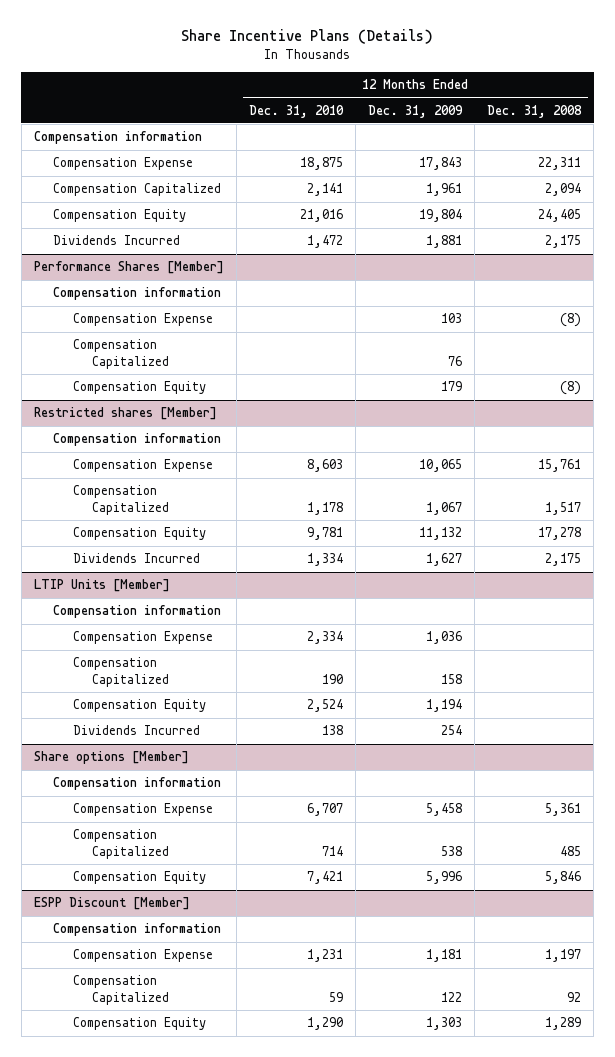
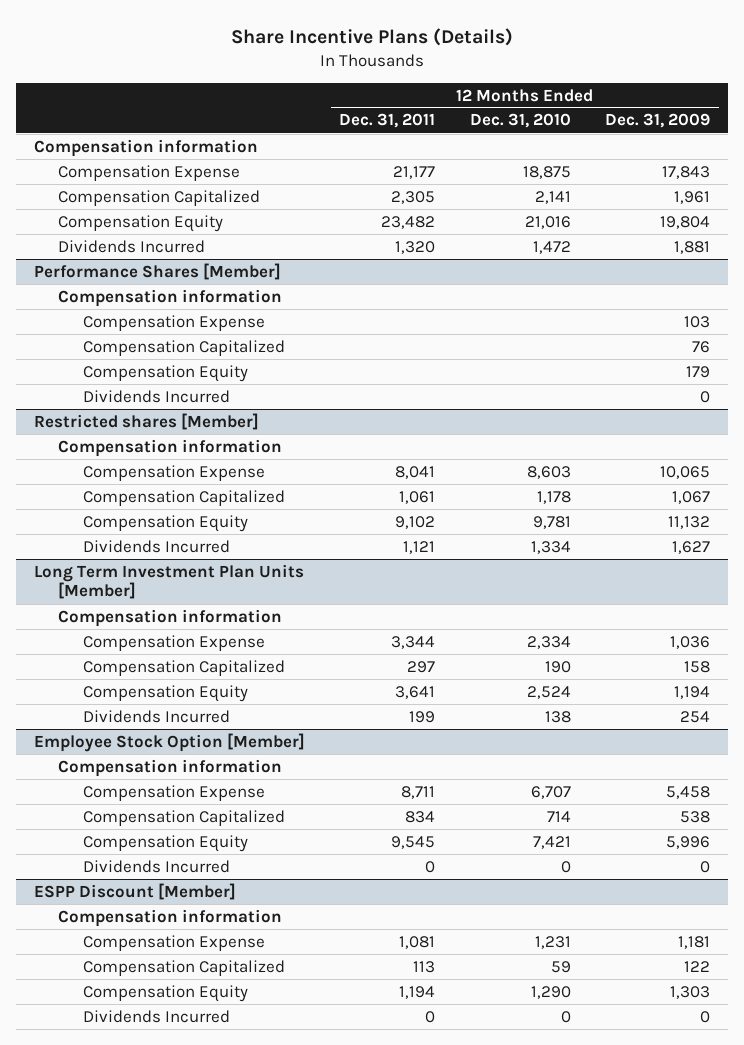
[487,104,583,118] Dec. 31, 2008 -> none
none -> [339,113,436,129] Dec. 31, 2011
none -> [83,389,231,403] Dividends Incurred
[33,579,170,593] LTIP Units [Member] -> none
none -> [33,563,304,600] Long Term Investment Plan Units [Member]
[33,751,189,765] Share options [Member] -> none
none -> [33,732,305,752] Employee Stock Option [Member]
none -> [83,859,231,873] Dividends Incurred
none -> [83,1009,231,1023] Dividends Incurred

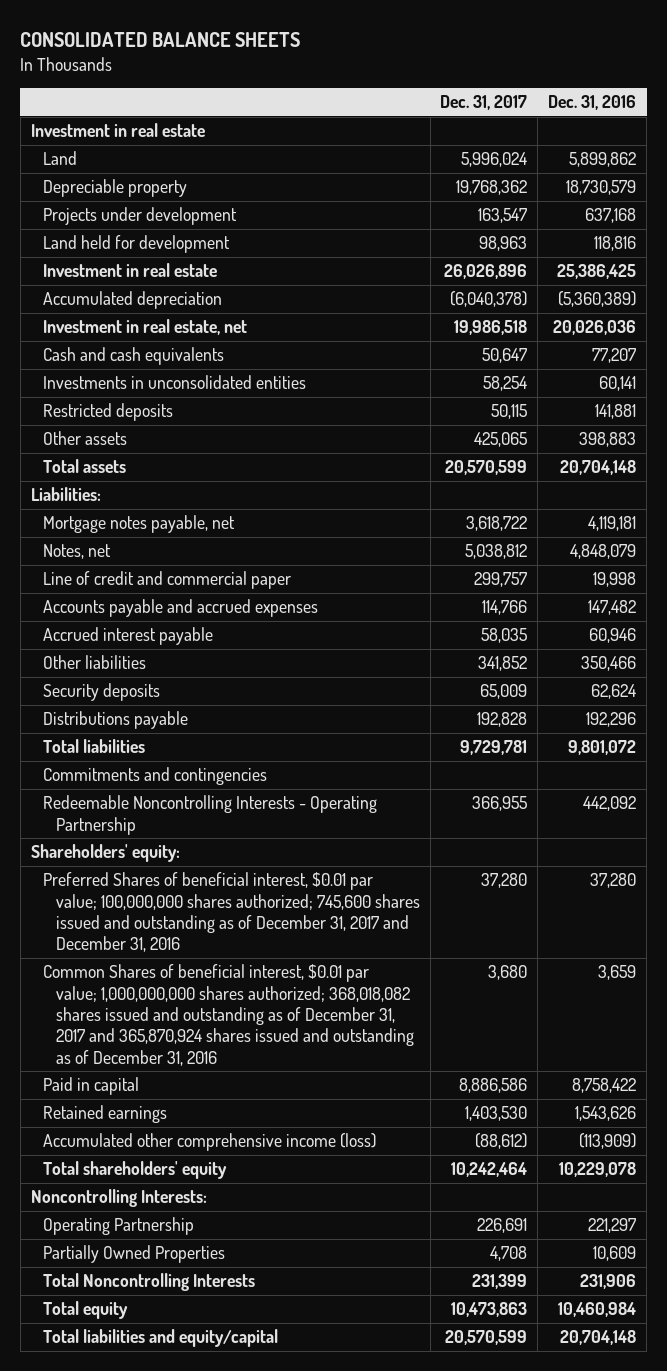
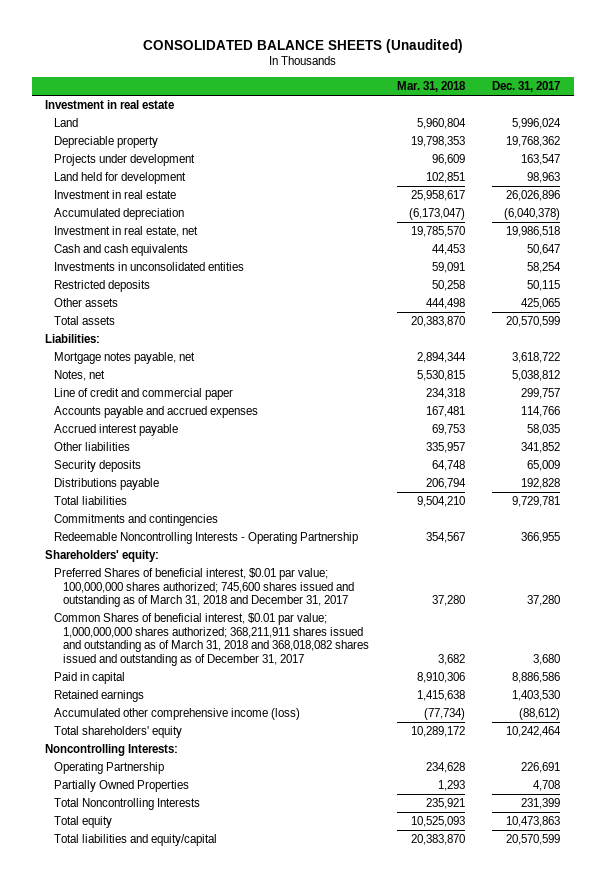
[20,32,301,48] CONSOLIDATED BALANCE SHEETS -> [142,38,463,53] CONSOLIDATED BALANCE SHEETS (Unaudited)
[548,95,637,111] Dec. 31, 2016 -> none
none -> [396,81,466,93] Mar. 31, 2018
[43,872,420,953] Preferred Shares of beneficial interest, $0.01 par value; 100,000,000 shares authorized; 745,600 shares issued and outstanding as of December 31, 2017 and December 31, 2016 -> [54,568,355,608] Preferred Shares of beneficial interest, $0.01 par value; 100,000,000 shares authorized; 745,600 shares issued and outstanding as of March 31, 2018 and December 31, 2017
[43,964,414,1066] Common Shares of beneficial interest, $0.01 par value; 1,000,000,000 shares authorized; 368,018,082 shares issued and outstanding as of December 31, 2017 and 365,870,924 shares issued and outstanding as of December 31, 2016 -> [54,613,370,667] Common Shares of beneficial interest, $0.01 par value; 1,000,000,000 shares authorized; 368,211,911 shares issued and outstanding as of March 31, 2018 and 368,018,082 shares issued and outstanding as of December 31, 2017

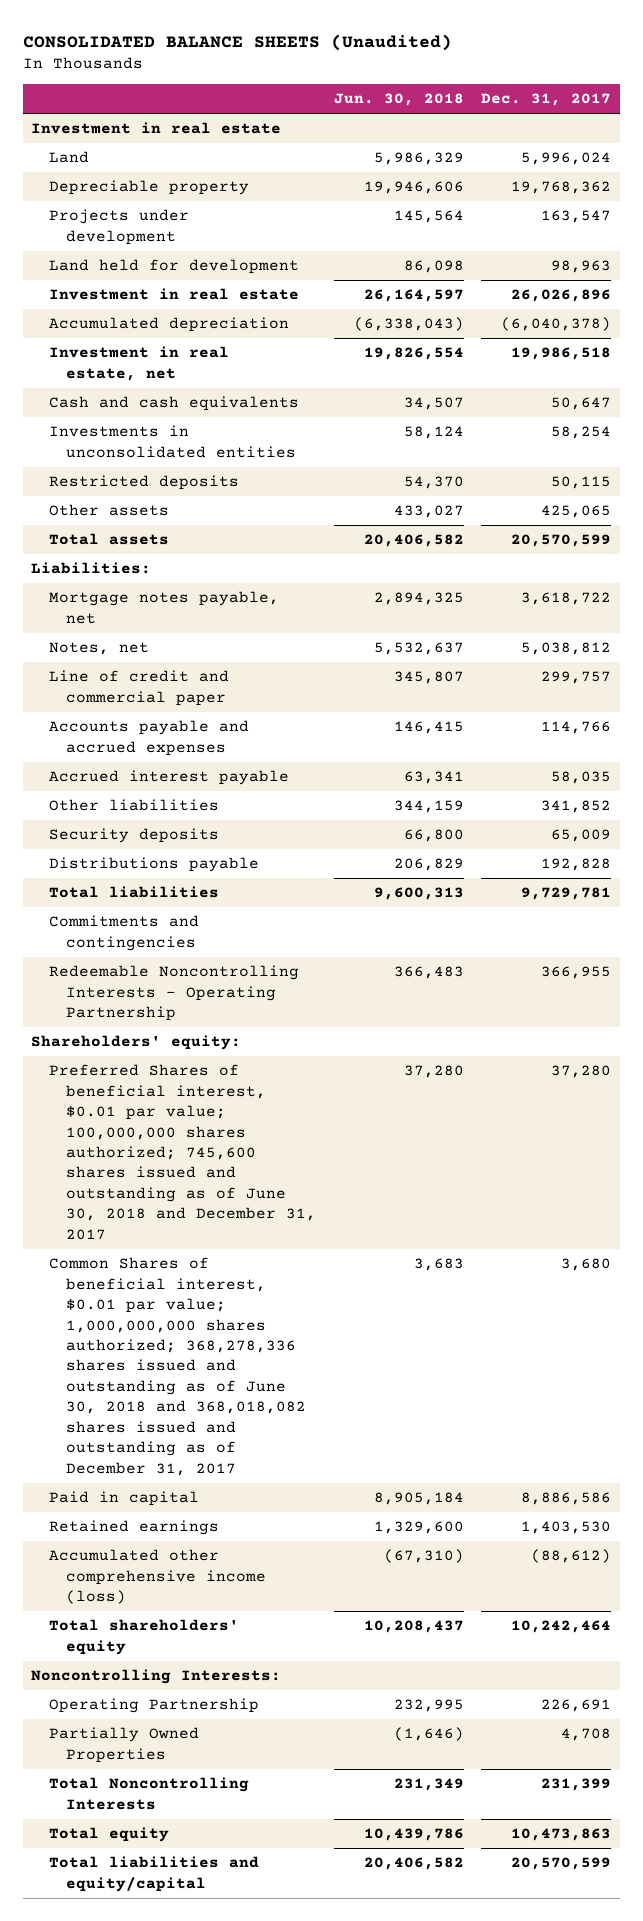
[396,81,466,93] Mar. 31, 2018 -> none
none -> [333,93,464,107] Jun. 30, 2018
[54,568,355,608] Preferred Shares of beneficial interest, $0.01 par value; 100,000,000 shares authorized; 745,600 shares issued and outstanding as of March 31, 2018 and December 31, 2017 -> [48,1064,316,1240] Preferred Shares of beneficial interest, $0.01 par value; 100,000,000 shares authorized; 745,600 shares issued and outstanding as of June 30, 2018 and December 31, 2017
[54,613,370,667] Common Shares of beneficial interest, $0.01 par value; 1,000,000,000 shares authorized; 368,211,911 shares issued and outstanding as of March 31, 2018 and 368,018,082 shares issued and outstanding as of December 31, 2017 -> [48,1257,306,1476] Common Shares of beneficial interest, $0.01 par value; 1,000,000,000 shares authorized; 368,278,336 shares issued and outstanding as of June 30, 2018 and 368,018,082 shares issued and outstanding as of December 31, 2017

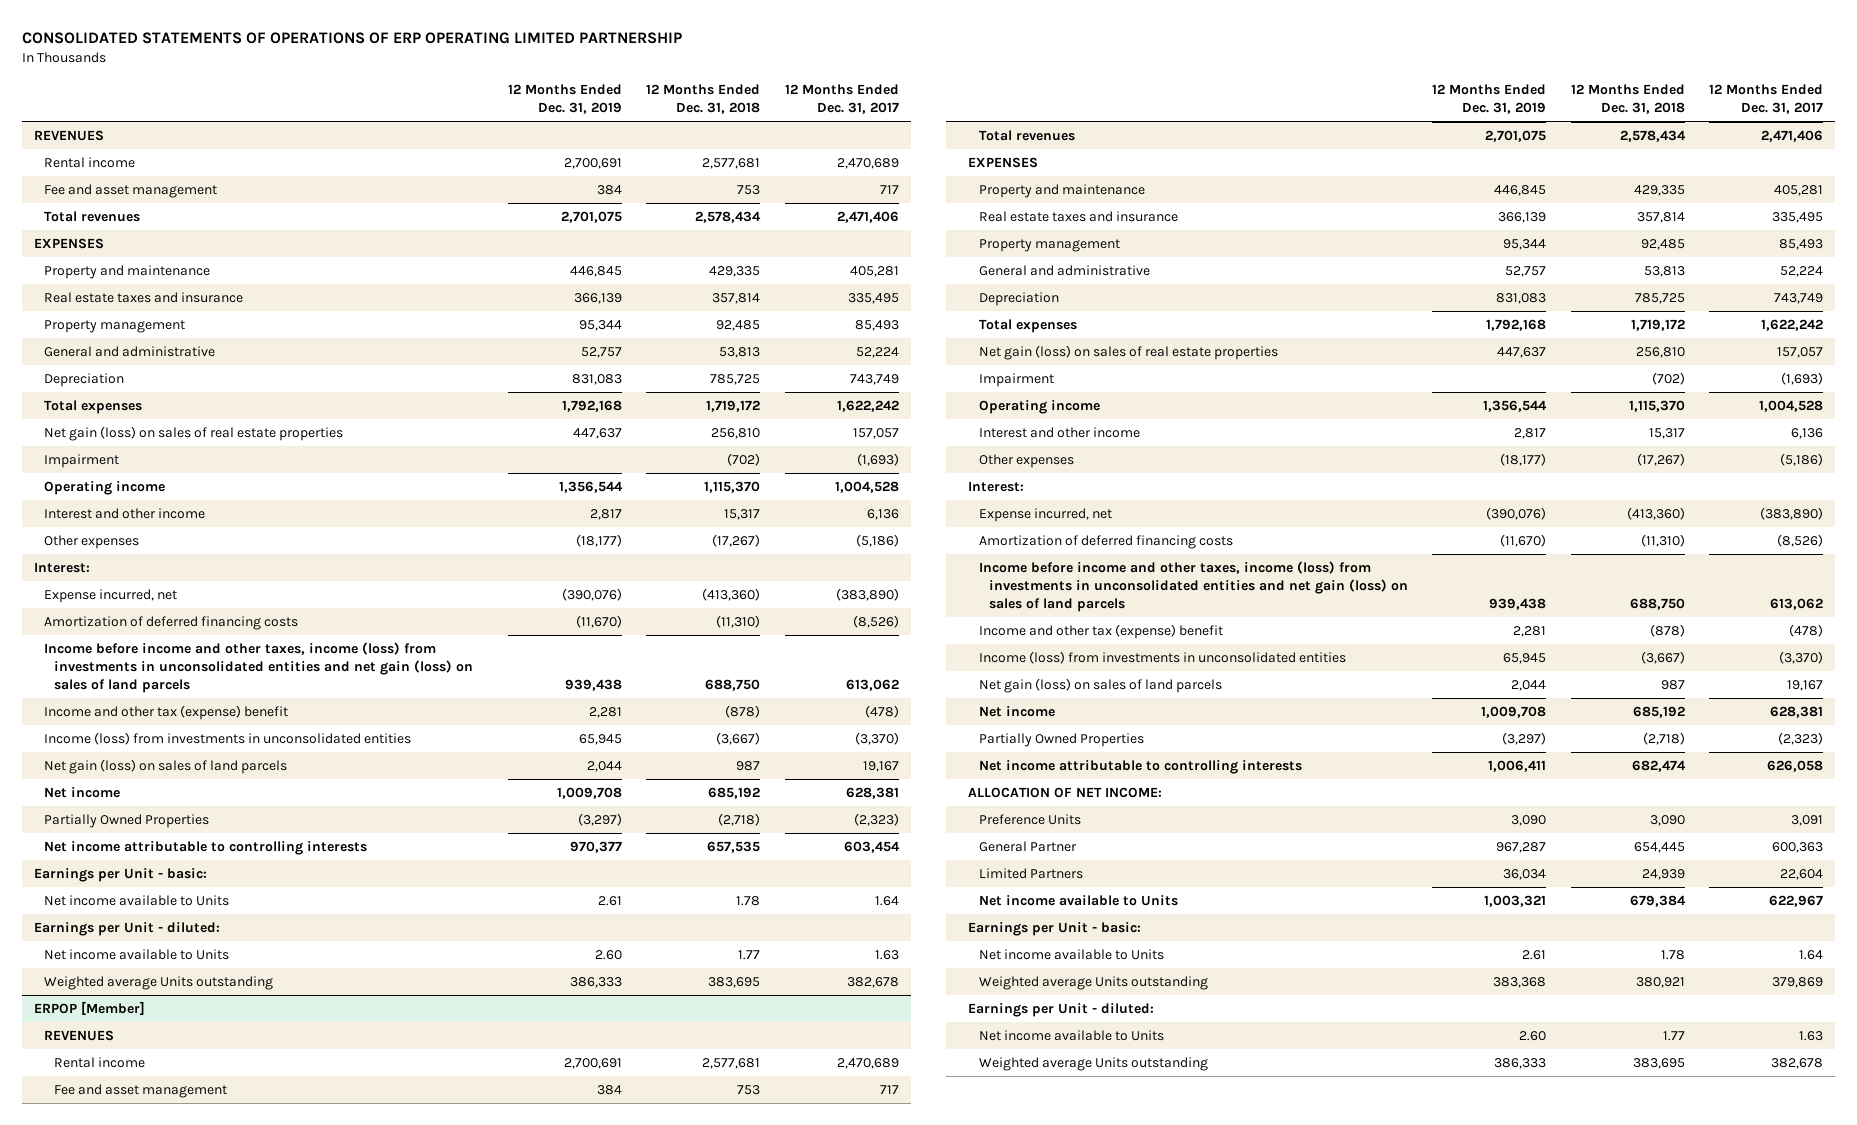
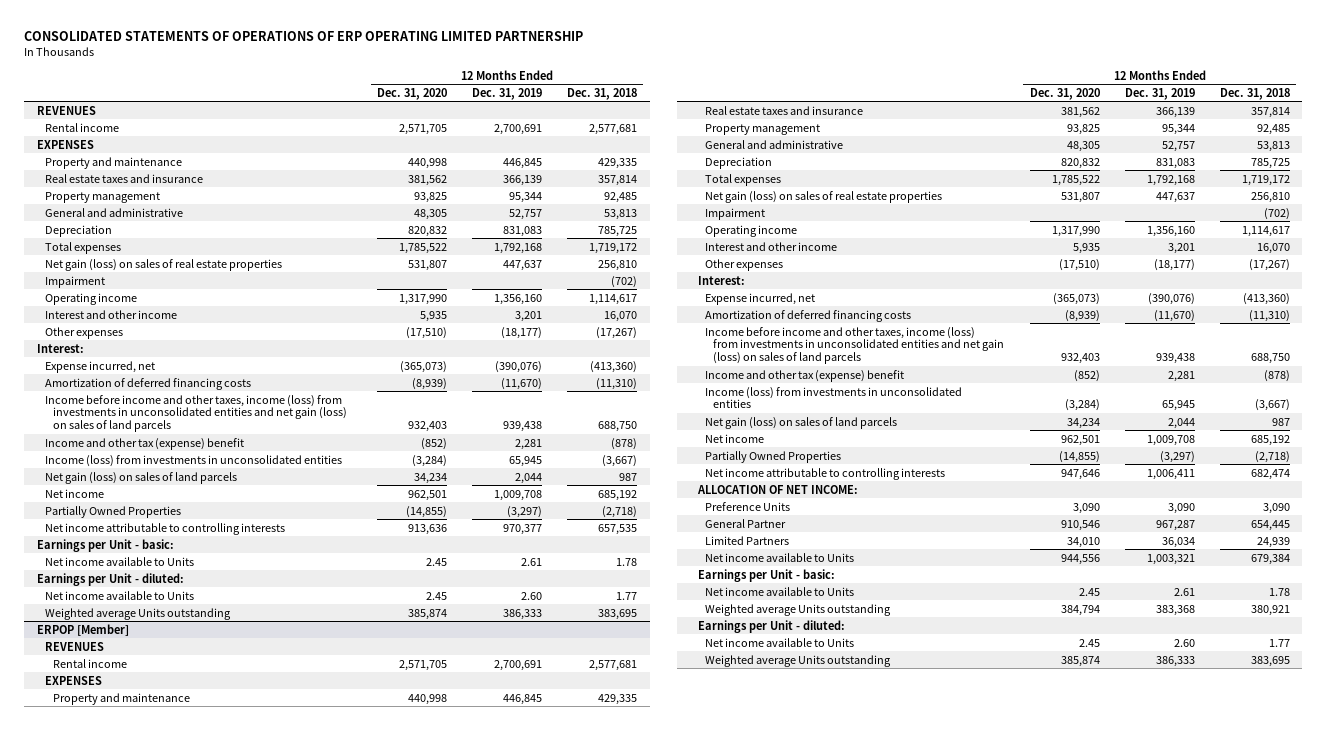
[784,84,899,115] 12 Months Ended Dec. 31, 2017 -> none
none -> [376,87,447,100] Dec. 31, 2020
[44,183,218,198] Fee and asset management -> none
[44,210,141,222] Total revenues -> none
[559,480,624,493] 1,356,544 -> [493,293,542,305] 1,356,160
[704,480,761,493] 1,115,370 -> [589,293,638,305] 1,114,617
[590,508,623,520] 2,817 -> [514,310,542,322] 3,201
[724,508,761,520] 15,317 -> [604,310,638,322] 16,070
[54,1083,228,1098] Fee and asset management -> none
[978,129,1075,141] Total revenues -> none
[1483,399,1548,412] 1,356,544 -> [1146,225,1195,237] 1,356,160
[1628,399,1685,412] 1,115,370 -> [1241,225,1290,237] 1,114,617
[1514,427,1547,439] 2,817 -> [1167,242,1195,254] 3,201
[1648,427,1685,439] 15,317 -> [1256,242,1290,254] 16,070

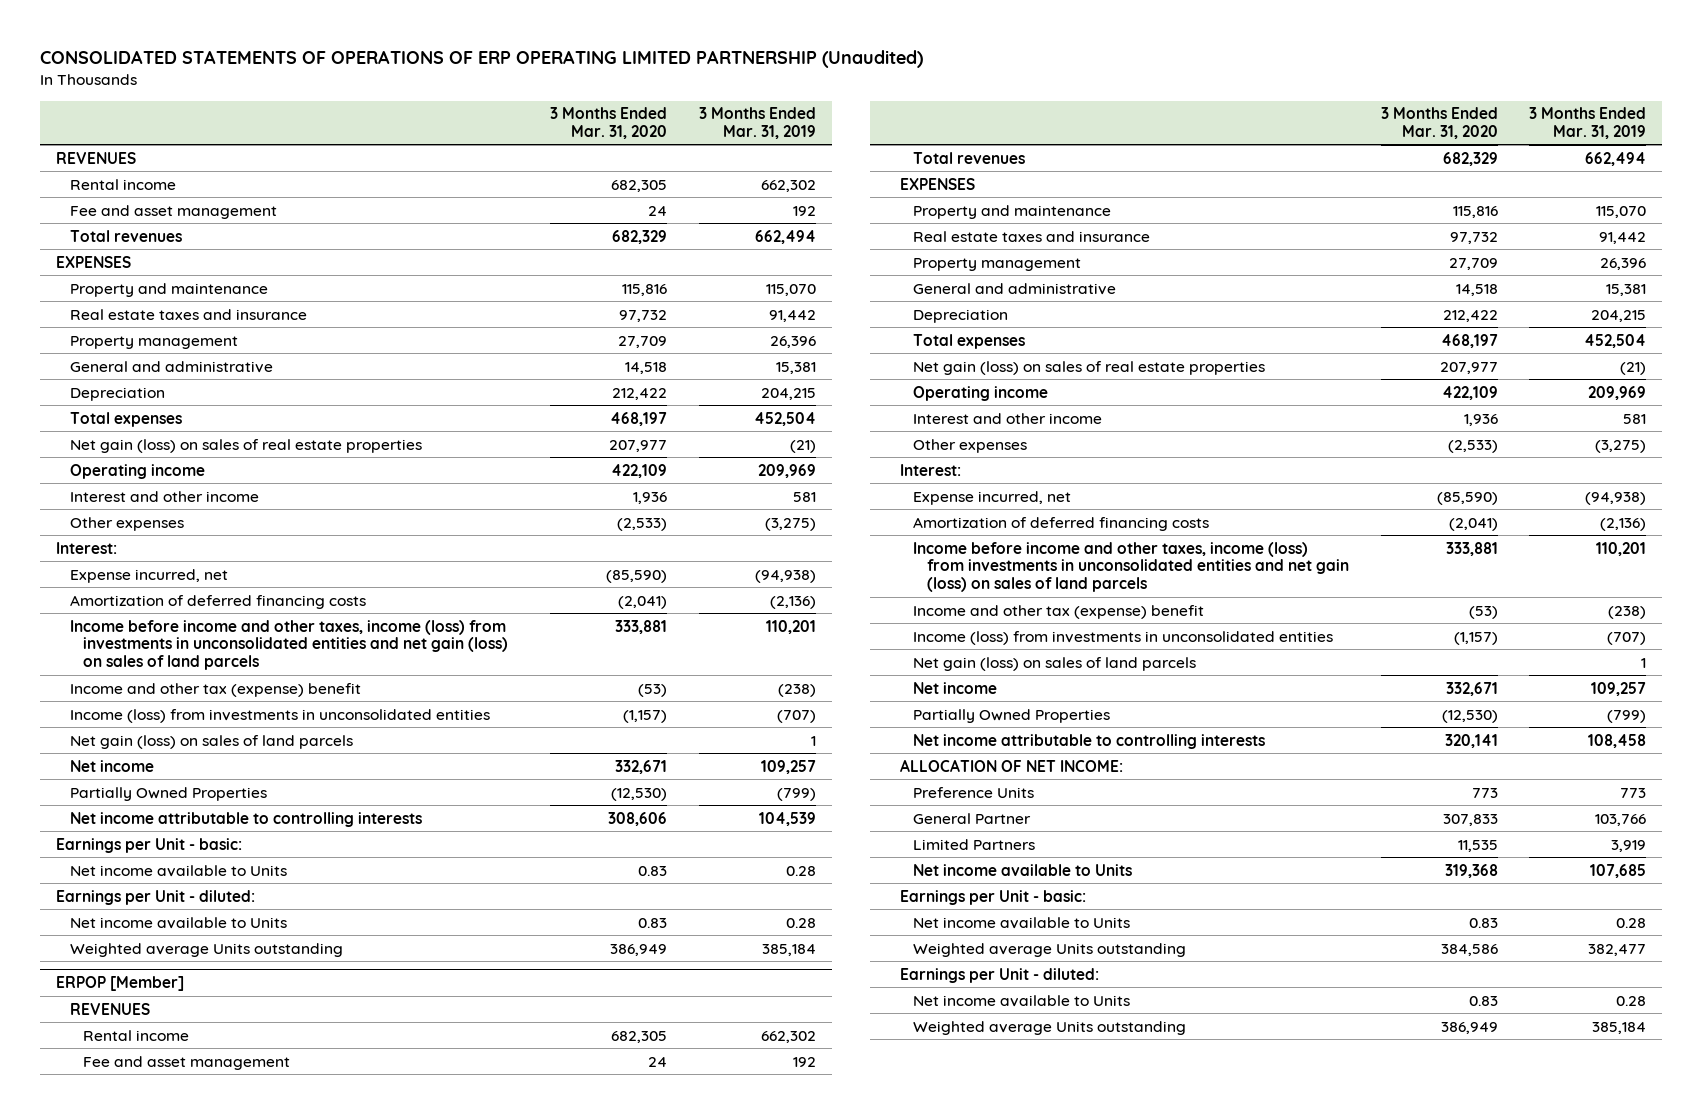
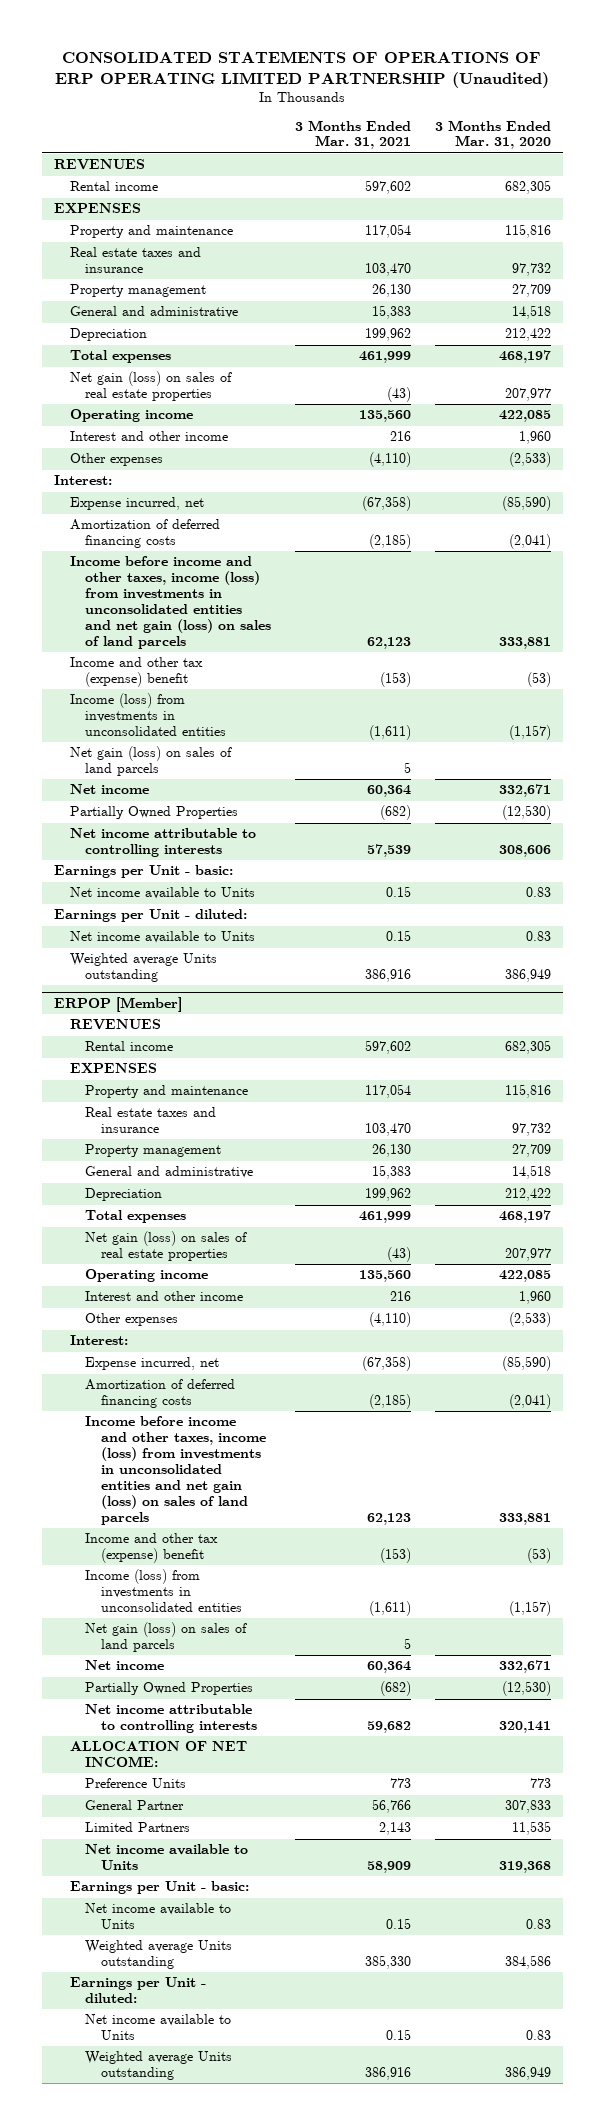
[698,107,816,139] 3 Months Ended Mar. 31, 2019 -> none
none -> [295,119,412,150] 3 Months Ended Mar. 31, 2021
[69,204,277,219] Fee and asset management -> none
[69,229,182,242] Total revenues -> none
[611,463,668,478] 422,109 -> [498,410,551,423] 422,085
[633,491,668,504] 1,936 -> [518,431,551,445] 1,960
[83,1055,291,1070] Fee and asset management -> none
[913,151,1026,164] Total revenues -> none
[1441,385,1498,400] 422,109 -> [498,1270,551,1283] 422,085
[1463,413,1498,426] 1,936 -> [518,1291,551,1305] 1,960

